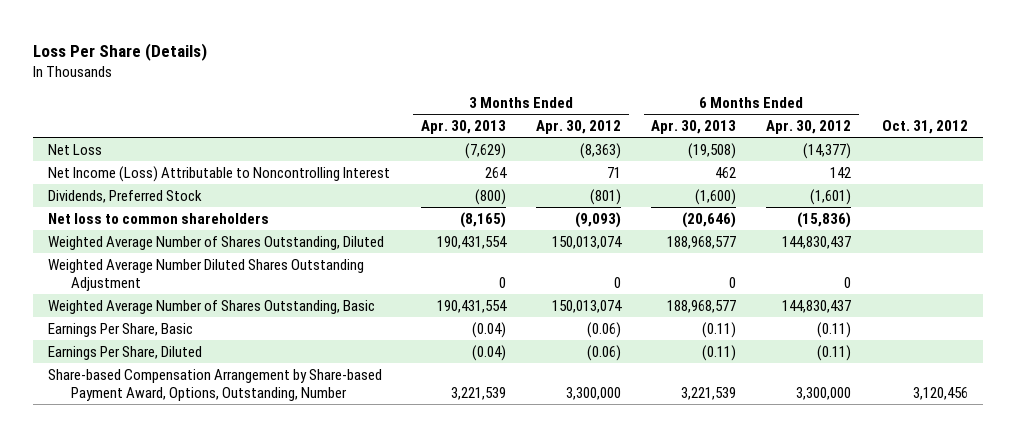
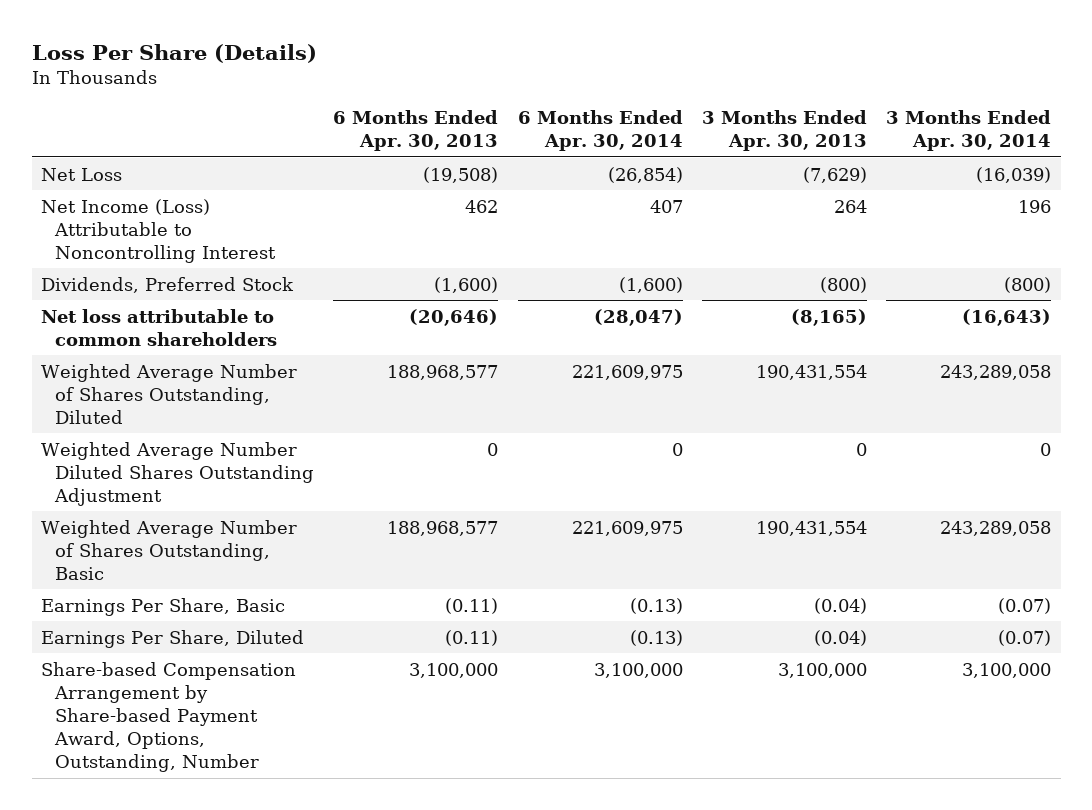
[535,120,621,135] Apr. 30, 2012 -> none
[766,120,852,135] Apr. 30, 2012 -> none
[881,120,968,135] Oct. 31, 2012 -> none
none -> [517,110,683,152] 6 Months Ended Apr. 30, 2014
none -> [885,110,1051,152] 3 Months Ended Apr. 30, 2014
[48,212,270,224] Net loss to common shareholders -> [41,308,278,346] Net loss attributable to common shareholders
[450,387,506,401] 3,221,539 -> [777,662,867,678] 3,100,000
[681,387,737,401] 3,221,539 -> [409,662,499,678] 3,100,000

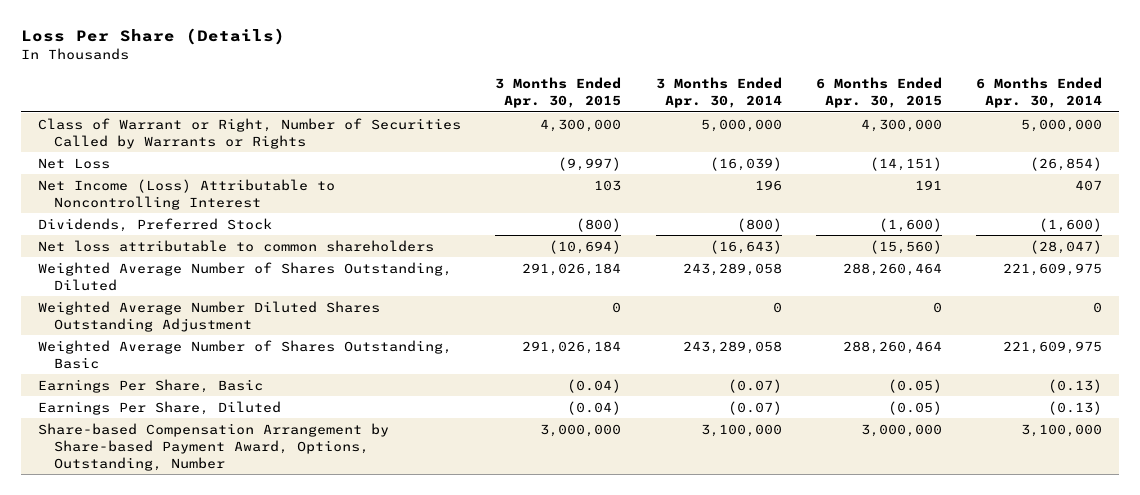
[333,110,499,152] 6 Months Ended Apr. 30, 2013 -> none
[701,110,867,152] 3 Months Ended Apr. 30, 2013 -> none
none -> [495,76,622,108] 3 Months Ended Apr. 30, 2015
none -> [816,76,943,108] 6 Months Ended Apr. 30, 2015
none -> [38,117,462,149] Class of Warrant or Right, Number of Securities Called by Warrants or Rights

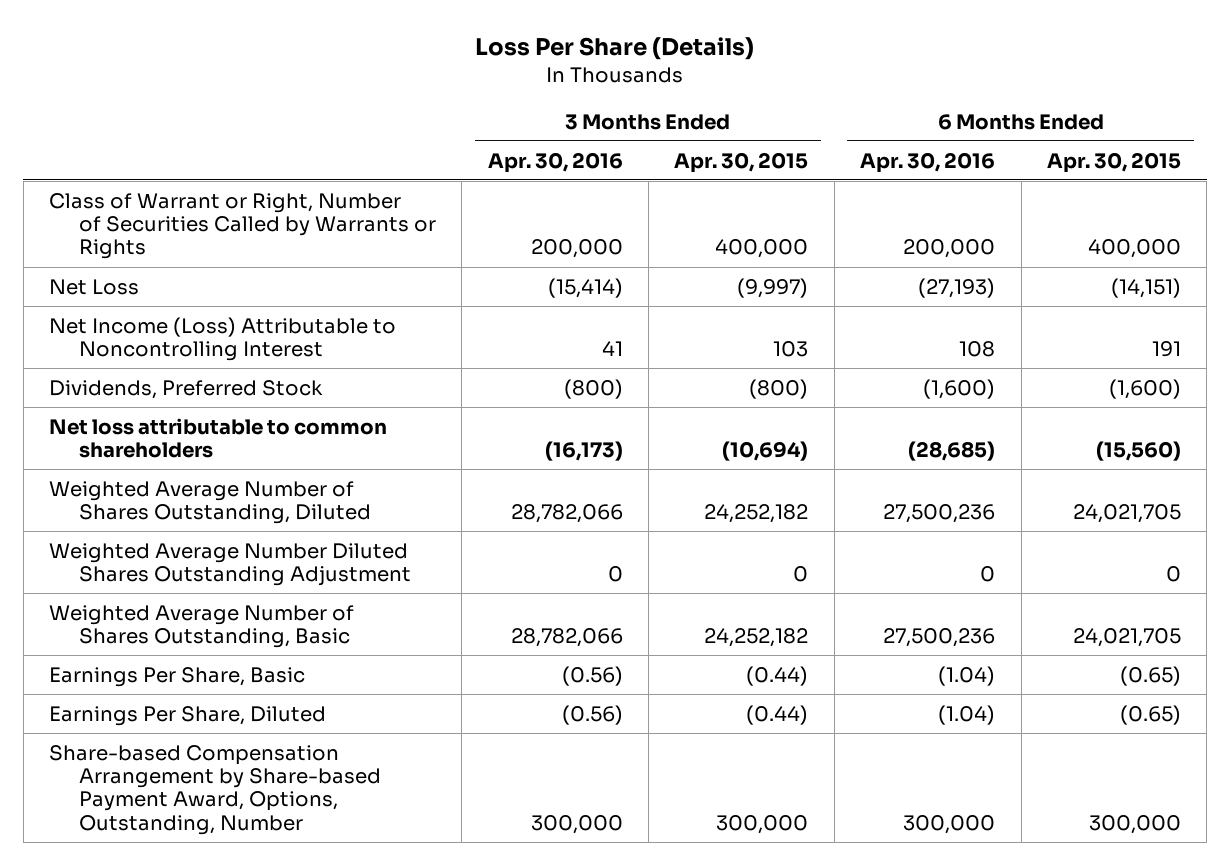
[655,76,782,108] 3 Months Ended Apr. 30, 2014 -> none
[976,76,1103,108] 6 Months Ended Apr. 30, 2014 -> none
none -> [487,151,623,173] Apr. 30, 2016
none -> [860,151,996,173] Apr. 30, 2016
[540,118,622,132] 4,300,000 -> [715,239,809,259] 400,000
[861,118,943,132] 4,300,000 -> [1087,239,1181,259] 400,000
[522,262,622,276] 291,026,184 -> [704,504,809,524] 24,252,182
[843,262,943,276] 288,260,464 -> [1072,504,1181,524] 24,021,705
[522,340,622,354] 291,026,184 -> [704,628,809,648] 24,252,182
[843,340,943,354] 288,260,464 -> [1072,628,1181,648] 24,021,705
[567,378,622,393] (0.04) -> [746,665,809,686] (0.44)
[888,378,943,393] (0.05) -> [1119,665,1181,686] (0.65)
[567,400,622,415] (0.04) -> [746,704,809,725] (0.44)
[888,400,943,415] (0.05) -> [1119,704,1181,725] (0.65)
[540,423,622,437] 3,000,000 -> [716,814,809,834] 300,000
[861,423,943,437] 3,000,000 -> [1088,814,1181,834] 300,000

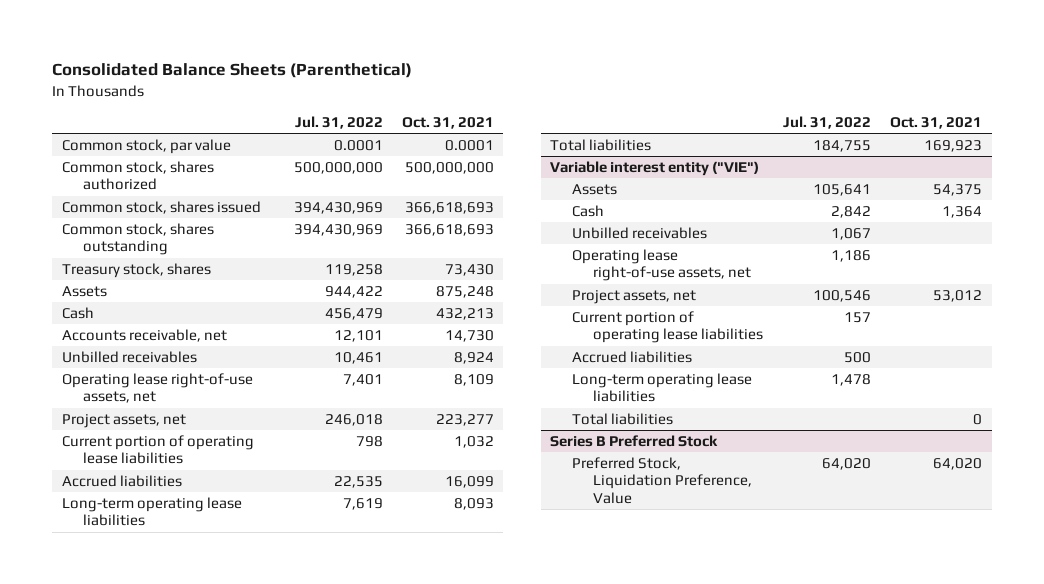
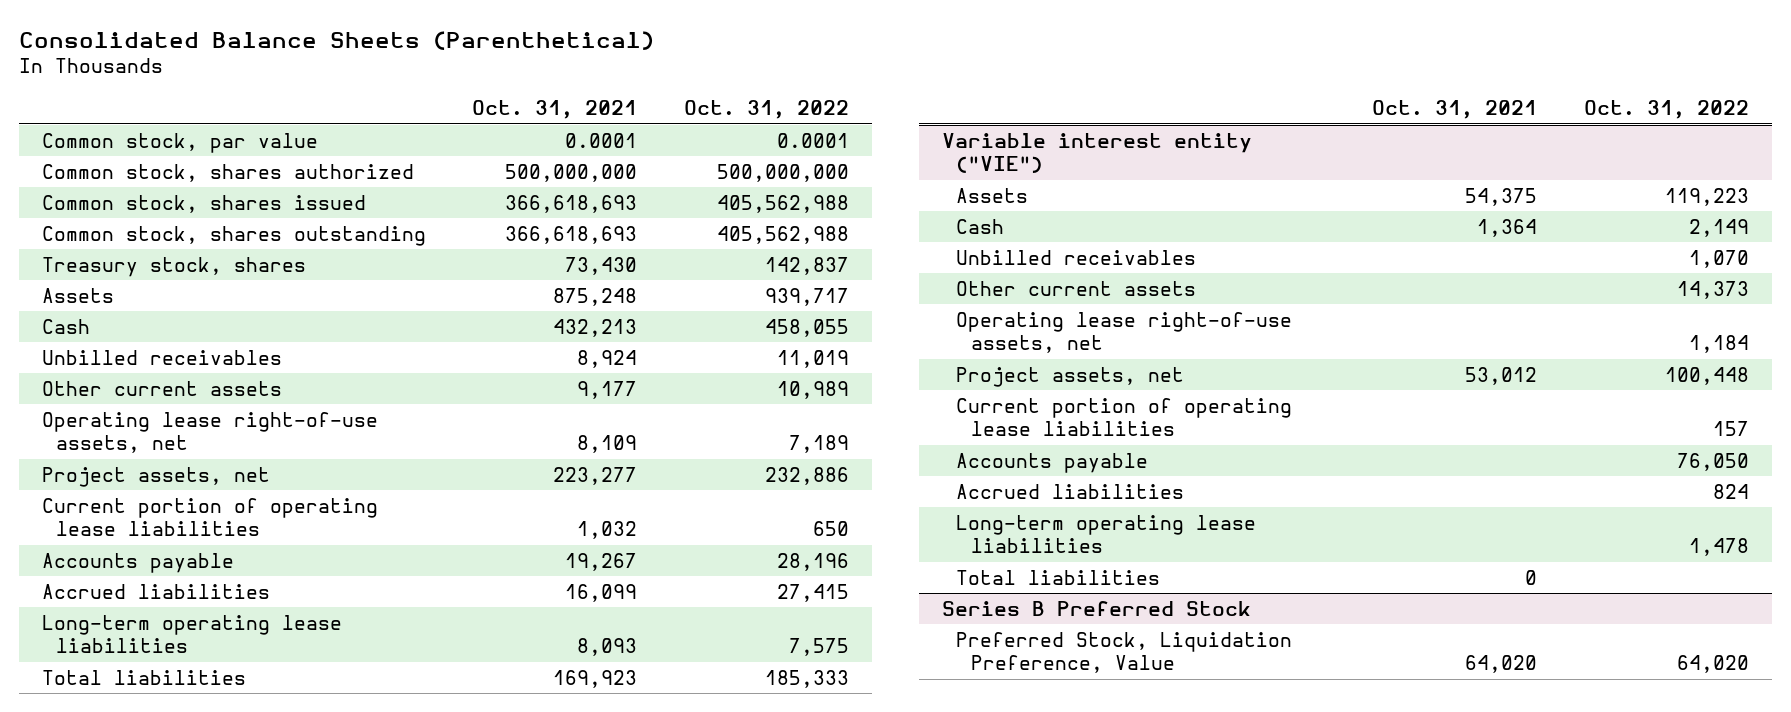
[294,115,383,129] Jul. 31, 2022 -> none
none -> [683,100,849,120] Oct. 31, 2022
[61,329,227,343] Accounts receivable, net -> none
none -> [41,380,282,396] Other current assets
none -> [41,552,234,573] Accounts payable
none -> [956,280,1197,296] Other current assets
none -> [956,452,1149,473] Accounts payable

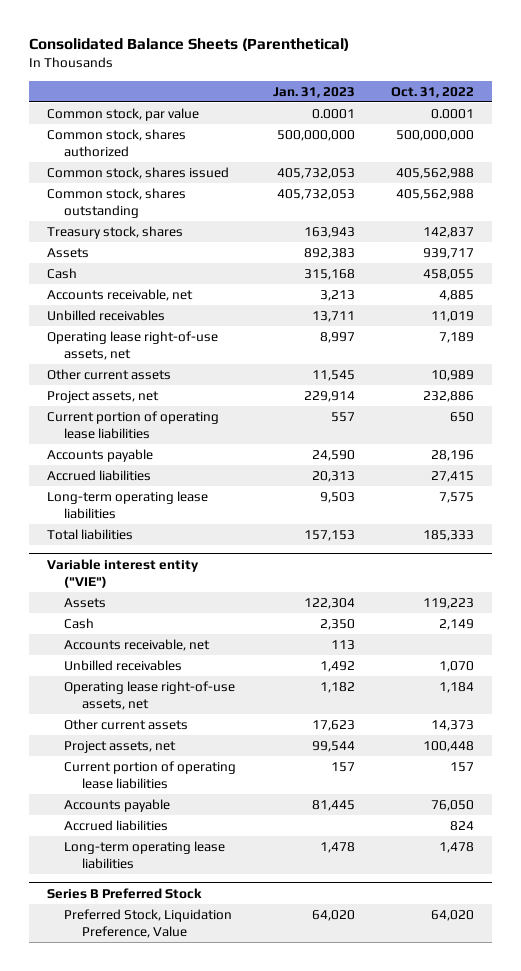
[472,100,638,120] Oct. 31, 2021 -> none
none -> [272,86,355,98] Jan. 31, 2023
none -> [46,288,193,301] Accounts receivable, net
[41,380,282,396] Other current assets -> [46,368,171,380] Other current assets
none -> [64,638,211,651] Accounts receivable, net
[956,280,1197,296] Other current assets -> [64,718,189,730] Other current assets
[956,569,1161,585] Total liabilities -> none

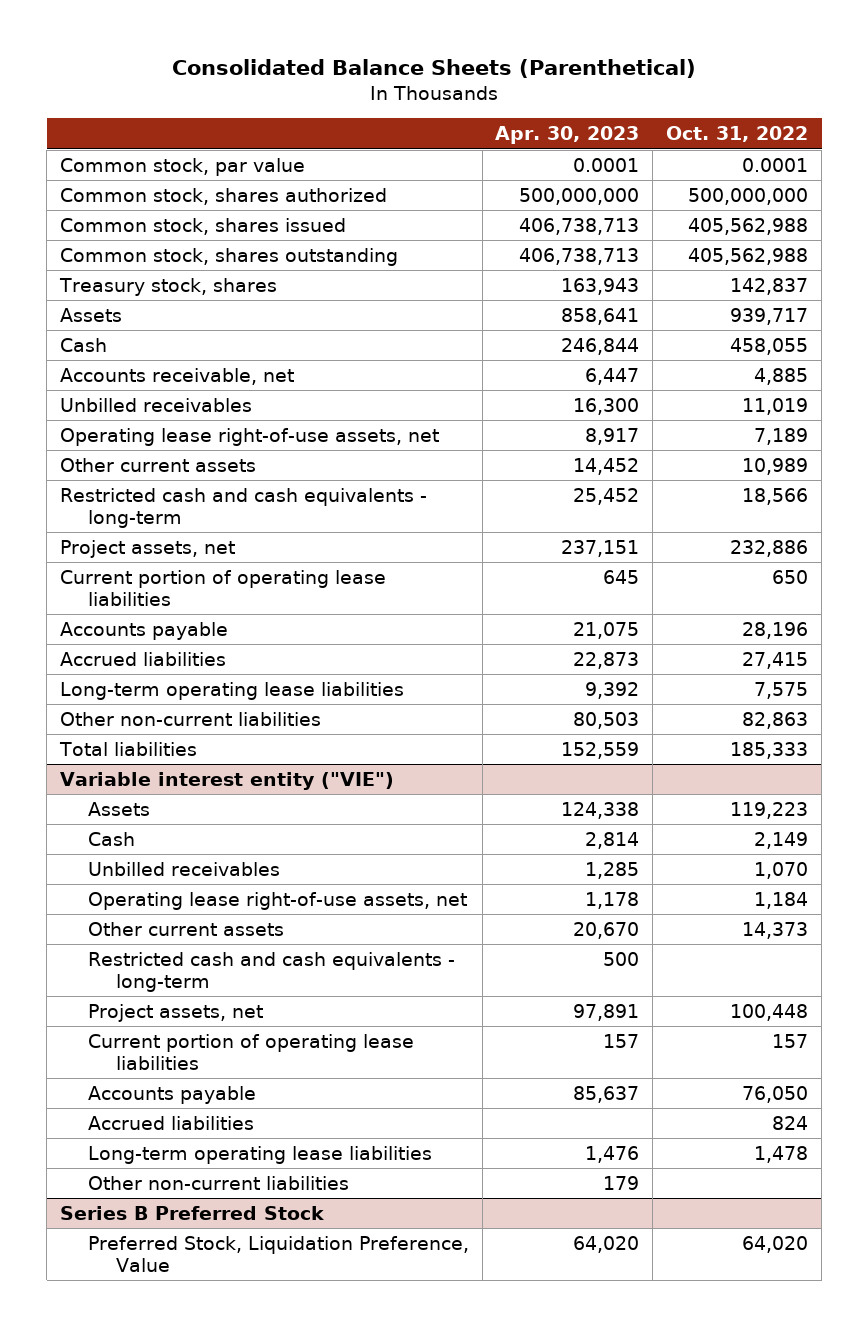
[272,86,355,98] Jan. 31, 2023 -> none
none -> [495,126,640,145] Apr. 30, 2023
none -> [59,487,427,529] Restricted cash and cash equivalents - long-term
none -> [59,711,321,726] Other non-current liabilities
[64,638,211,651] Accounts receivable, net -> none
none -> [87,951,455,993] Restricted cash and cash equivalents - long-term
none -> [87,1175,349,1190] Other non-current liabilities

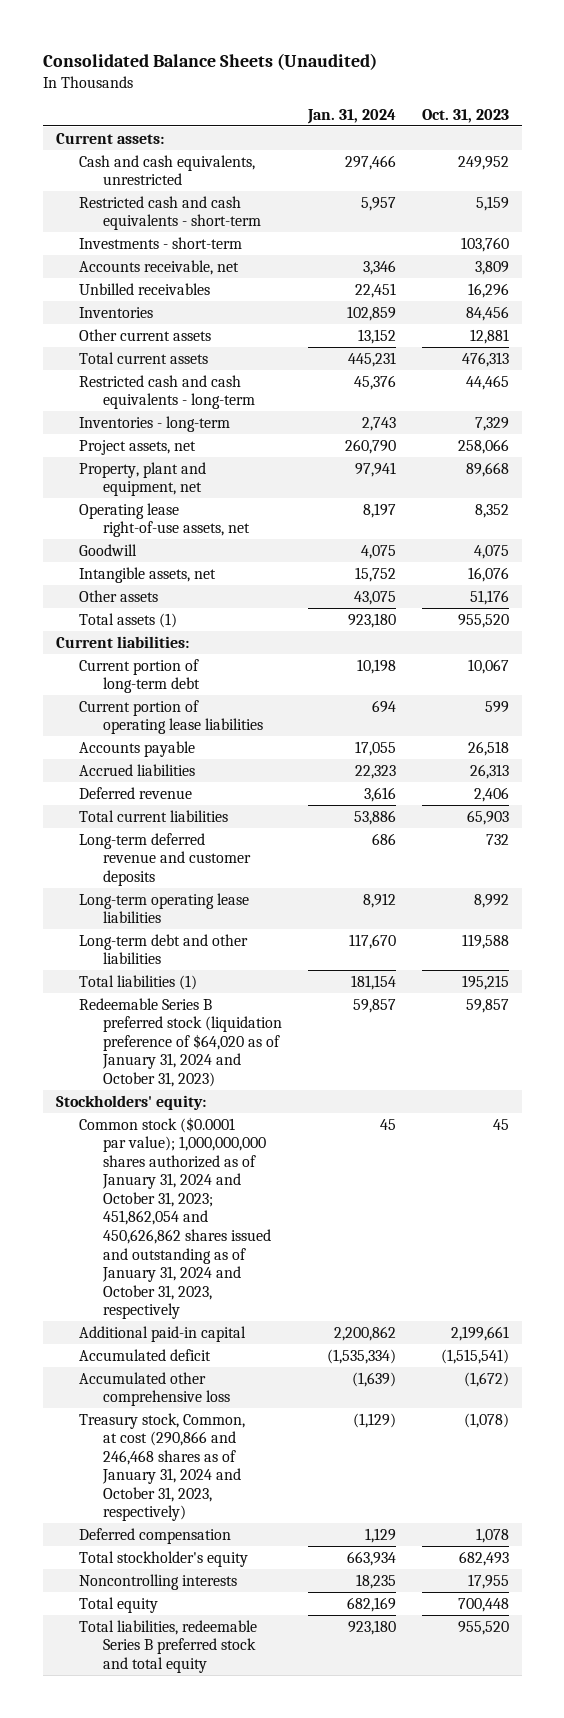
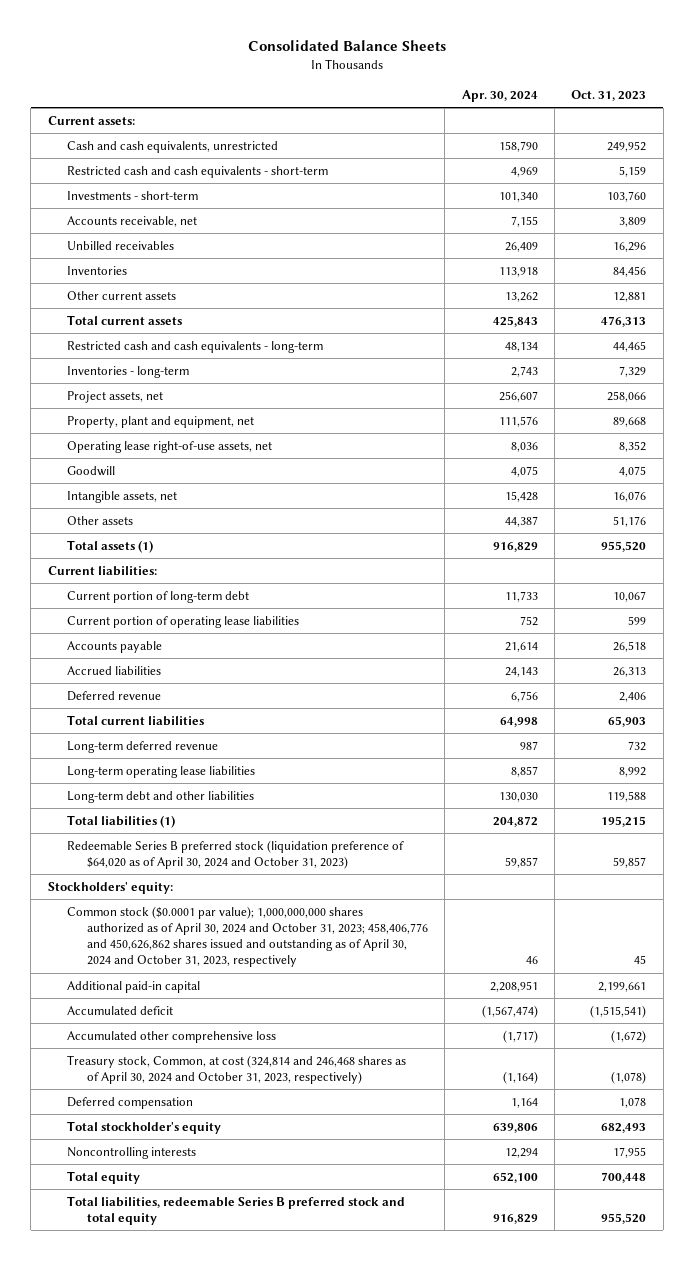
[42,52,377,70] Consolidated Balance Sheets (Unaudited) -> [247,40,446,52] Consolidated Balance Sheets
[306,108,396,124] Jan. 31, 2024 -> none
none -> [461,89,538,102] Apr. 30, 2024
[79,832,252,886] Long-term deferred revenue and customer deposits -> [67,740,219,753] Long-term deferred revenue
[79,997,283,1087] Redeemable Series B preferred stock (liquidation preference of $64,020 as of January 31, 2024 and October 31, 2023) -> [67,839,405,869] Redeemable Series B preferred stock (liquidation preference of $64,020 as of April 30, 2024 and October 31, 2023)
[79,1116,272,1320] Common stock ($0.0001 par value); 1,000,000,000 shares authorized as of January 31, 2024 and October 31, 2023; 451,862,054 and 450,626,862 shares issued and outstanding as of January 31, 2024 and October 31, 2023, respectively -> [67,905,428,968] Common stock ($0.0001 par value); 1,000,000,000 shares authorized as of April 30, 2024 and October 31, 2023; 458,406,776 and 450,626,862 shares issued and outstanding as of April 30, 2024 and October 31, 2023, respectively
[79,1412,246,1522] Treasury stock, Common, at cost (290,866 and 246,468 shares as of January 31, 2024 and October 31, 2023, respectively) -> [67,1054,407,1084] Treasury stock, Common, at cost (324,814 and 246,468 shares as of April 30, 2024 and October 31, 2023, respectively)

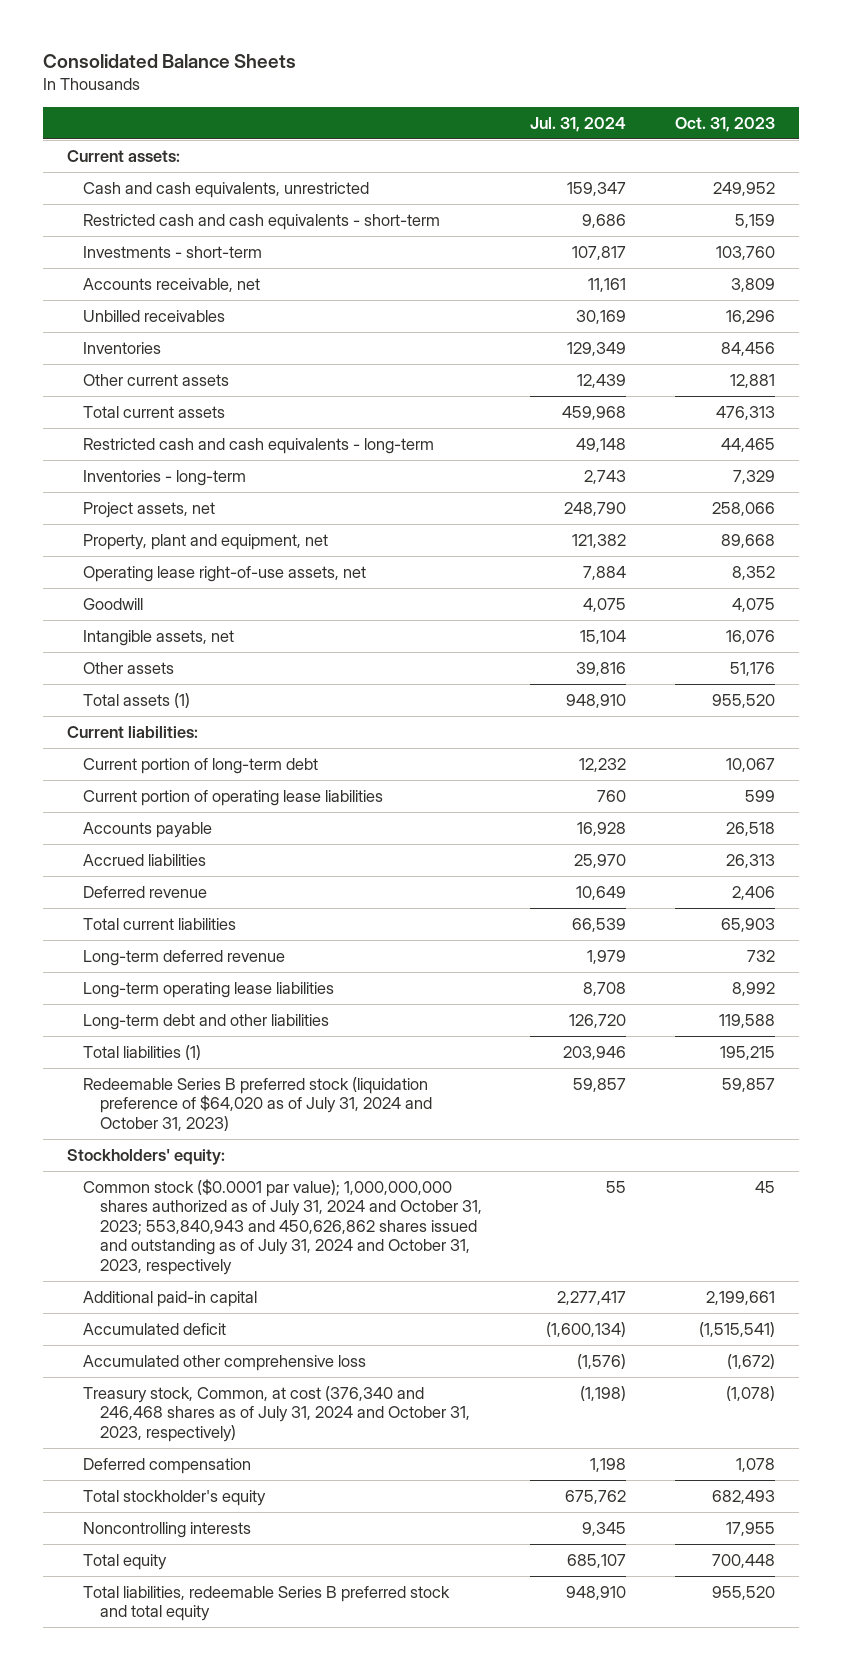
[461,89,538,102] Apr. 30, 2024 -> none
none -> [530,116,627,132] Jul. 31, 2024
[67,839,405,869] Redeemable Series B preferred stock (liquidation preference of $64,020 as of April 30, 2024 and October 31, 2023) -> [83,1076,433,1131] Redeemable Series B preferred stock (liquidation preference of $64,020 as of July 31, 2024 and October 31, 2023)
[67,905,428,968] Common stock ($0.0001 par value); 1,000,000,000 shares authorized as of April 30, 2024 and October 31, 2023; 458,406,776 and 450,626,862 shares issued and outstanding as of April 30, 2024 and October 31, 2023, respectively -> [83,1178,483,1275] Common stock ($0.0001 par value); 1,000,000,000 shares authorized as of July 31, 2024 and October 31, 2023; 553,840,943 and 450,626,862 shares issued and outstanding as of July 31, 2024 and October 31, 2023, respectively
[67,1054,407,1084] Treasury stock, Common, at cost (324,814 and 246,468 shares as of April 30, 2024 and October 31, 2023, respectively) -> [83,1385,471,1442] Treasury stock, Common, at cost (376,340 and 246,468 shares as of July 31, 2024 and October 31, 2023, respectively)

